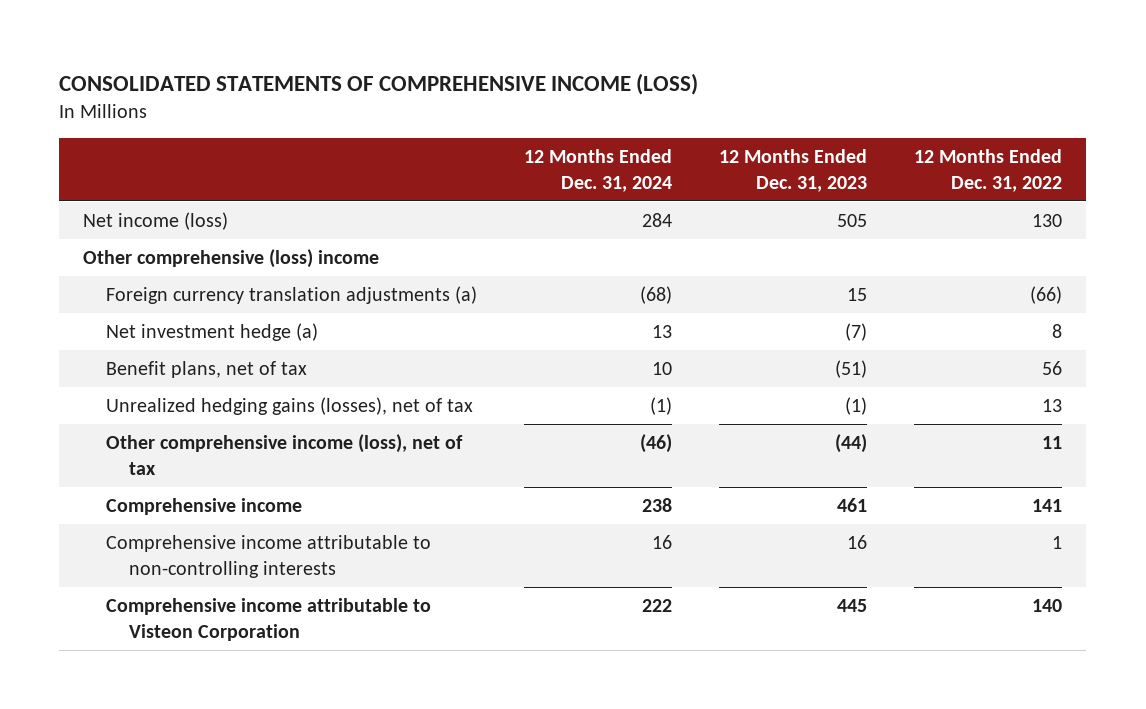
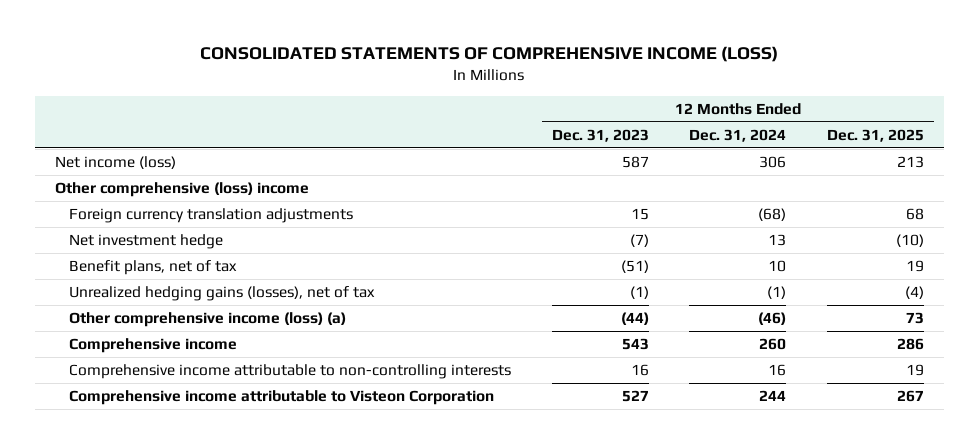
[914,148,1063,193] 12 Months Ended Dec. 31, 2022 -> none
none -> [826,128,924,142] Dec. 31, 2025
[642,212,673,227] 284 -> [759,156,787,169] 306
[837,213,868,227] 505 -> [621,156,649,169] 587
[105,285,477,304] Foreign currency translation adjustments (a) -> [69,208,354,224] Foreign currency translation adjustments
[105,322,318,341] Net investment hedge (a) -> [69,234,224,250] Net investment hedge
[105,433,463,476] Other comprehensive income (loss), net of tax -> [69,312,347,328] Other comprehensive income (loss) (a)
[642,497,673,512] 238 -> [759,338,787,351] 260
[837,497,868,512] 461 -> [621,338,649,351] 543
[642,598,673,612] 222 -> [759,390,787,402] 244
[837,598,868,612] 445 -> [621,390,649,403] 527

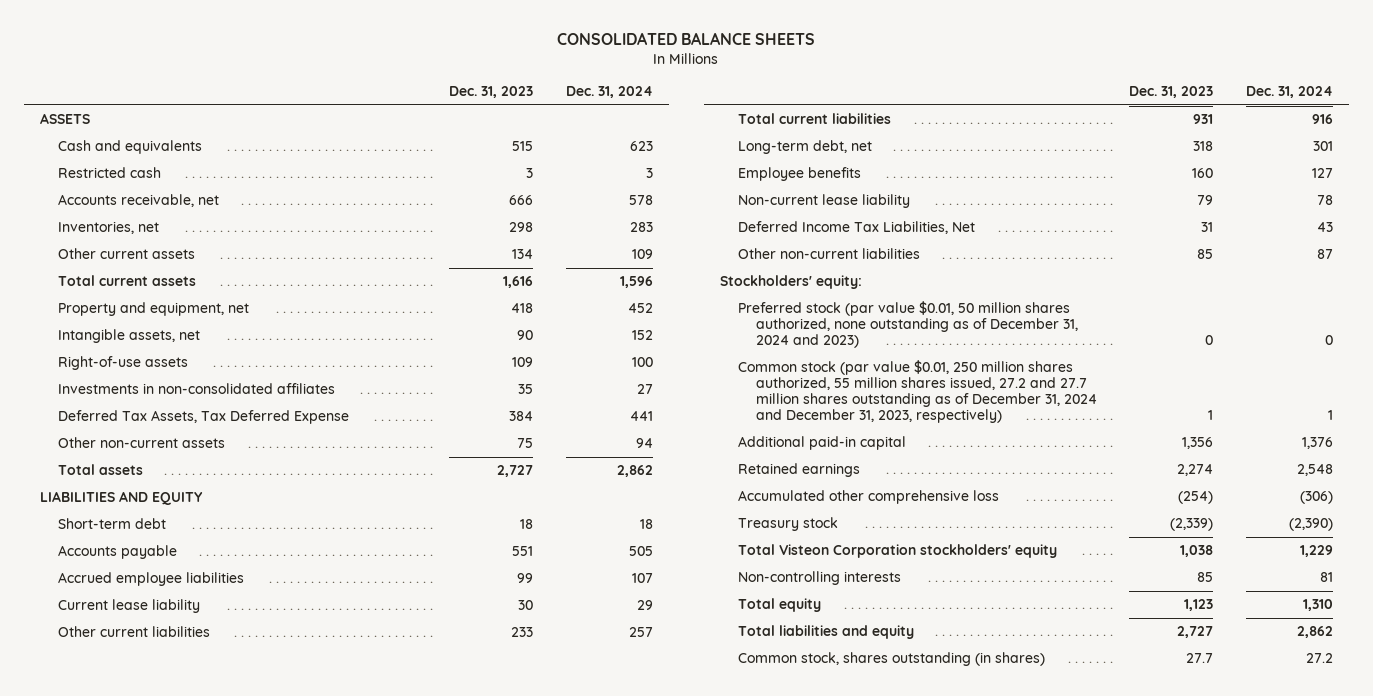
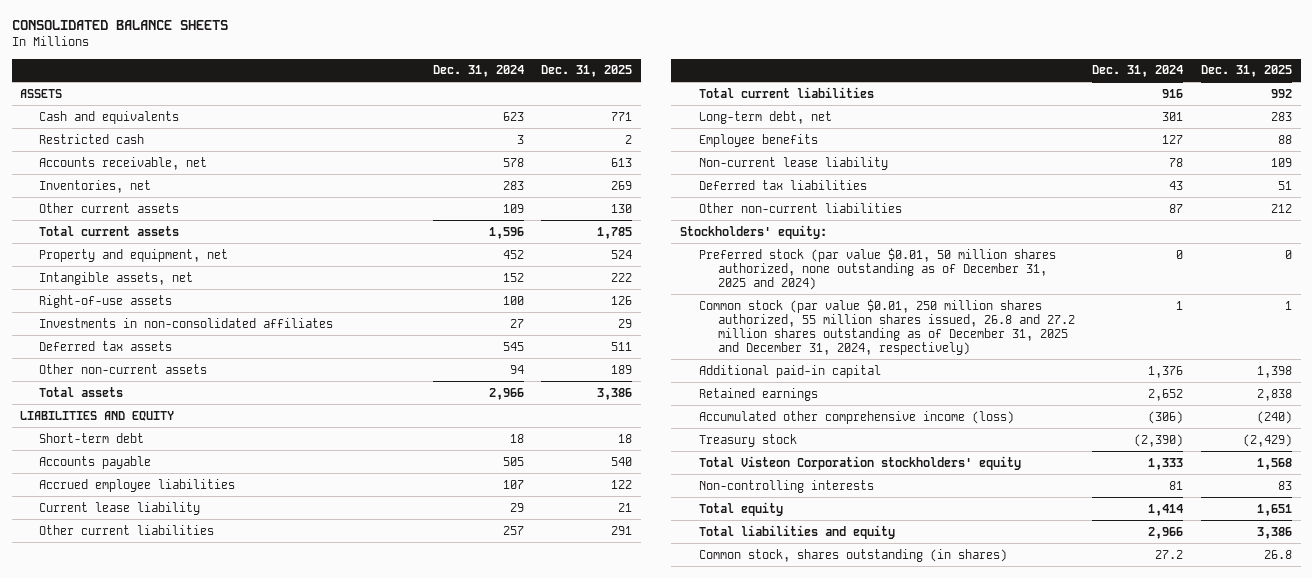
[449,86,534,99] Dec. 31, 2023 -> none
none -> [541,65,633,78] Dec. 31, 2025
[57,410,349,425] Deferred Tax Assets, Tax Deferred Expense -> [39,340,173,351] Deferred tax assets
[629,411,653,422] 441 -> [502,341,524,351] 545
[616,465,653,478] 2,862 -> [488,387,524,400] 2,966
[737,221,975,235] Deferred Income Tax Liabilities, Net -> [698,179,867,190] Deferred tax liabilities
[737,301,1078,349] Preferred stock (par value $0.01, 50 million shares authorized, none outstanding as of December 31, 2024 and 2023) -> [698,247,1056,290] Preferred stock (par value $0.01, 50 million shares authorized, none outstanding as of December 31, 2025 and 2024)
[737,360,1097,424] Common stock (par value $0.01, 250 million shares authorized, 55 million shares issued, 27.2 and 27.7 million shares outstanding as of December 31, 2024 and December 31, 2023, respectively) -> [698,298,1075,355] Common stock (par value $0.01, 250 million shares authorized, 55 million shares issued, 26.8 and 27.2 million shares outstanding as of December 31, 2025 and December 31, 2024, respectively)
[1296,464,1333,477] 2,548 -> [1148,388,1184,401] 2,652
[737,490,999,505] Accumulated other comprehensive loss -> [698,410,1014,424] Accumulated other comprehensive income (loss)
[1299,545,1333,558] 1,229 -> [1148,457,1184,470] 1,333
[1302,599,1333,612] 1,310 -> [1148,503,1184,516] 1,414
[1296,626,1333,639] 2,862 -> [1148,526,1184,539] 2,966

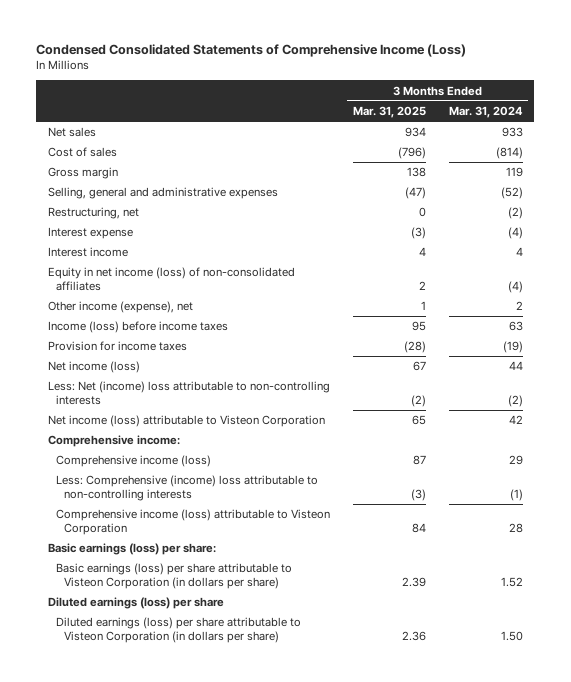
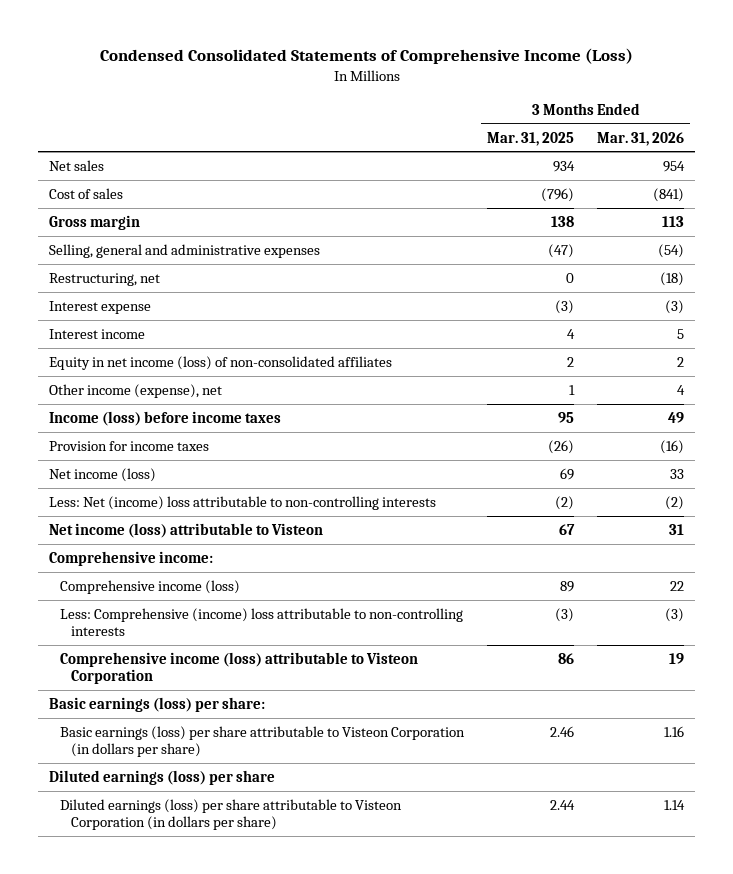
[448,106,523,119] Mar. 31, 2024 -> none
none -> [596,131,684,146] Mar. 31, 2026
[403,341,426,354] (28) -> [548,439,575,454] (26)
[412,361,426,372] 67 -> [560,467,575,480] 69
[47,415,325,428] Net income (loss) attributable to Visteon Corporation -> [49,522,324,538] Net income (loss) attributable to Visteon
[411,415,426,426] 65 -> [559,523,576,535] 67
[412,455,426,466] 87 -> [560,580,575,592] 89
[411,522,426,533] 84 -> [558,652,575,664] 86
[401,576,426,587] 2.39 -> [550,725,575,737] 2.46
[401,630,426,641] 2.36 -> [550,799,576,810] 2.44

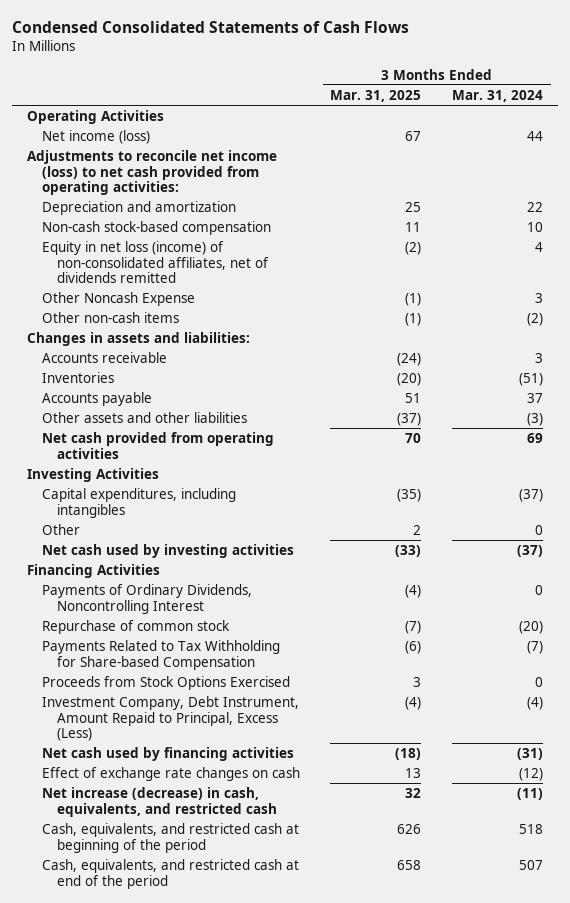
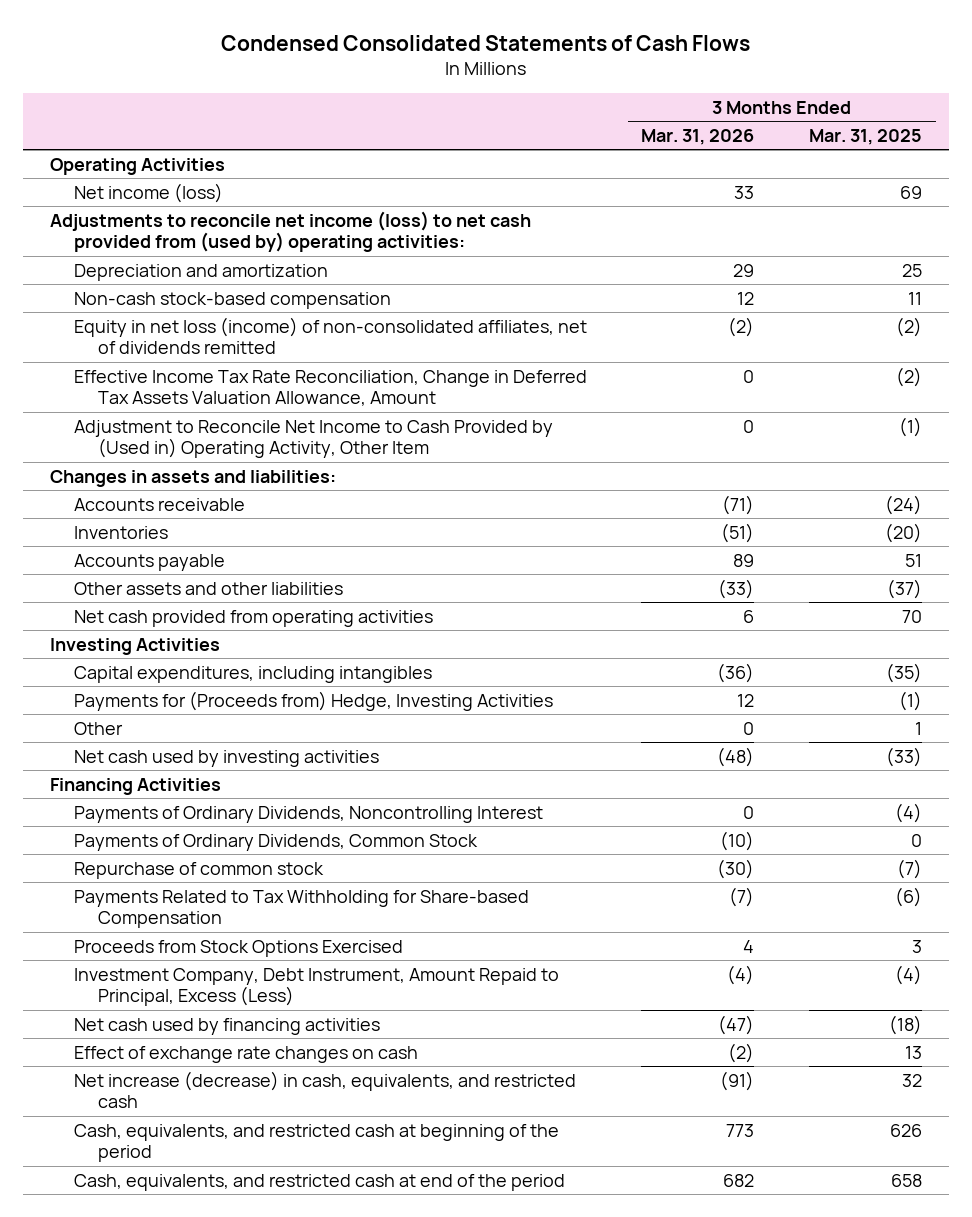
[452,90,544,103] Mar. 31, 2024 -> none
none -> [641,128,755,145] Mar. 31, 2026
[405,131,422,142] 67 -> [899,185,922,199] 69
[27,150,278,196] Adjustments to reconcile net income (loss) to net cash provided from operating activities: -> [49,210,531,253] Adjustments to reconcile net income (loss) to net cash provided from (used by) operating activities:
[41,292,195,307] Other Noncash Expense -> none
[41,312,179,324] Other non-cash items -> none
none -> [74,369,588,407] Effective Income Tax Rate Reconciliation, Change in Deferred Tax Assets Valuation Allowance, Amount
none -> [74,419,554,459] Adjustment to Reconcile Net Income to Cash Provided by (Used in) Operating Activity, Other Item
none -> [74,690,554,711] Payments for (Proceeds from) Hedge, Investing Activities
[413,525,422,536] 2 -> [914,721,922,735] 1
none -> [74,833,479,851] Payments of Ordinary Dividends, Common Stock

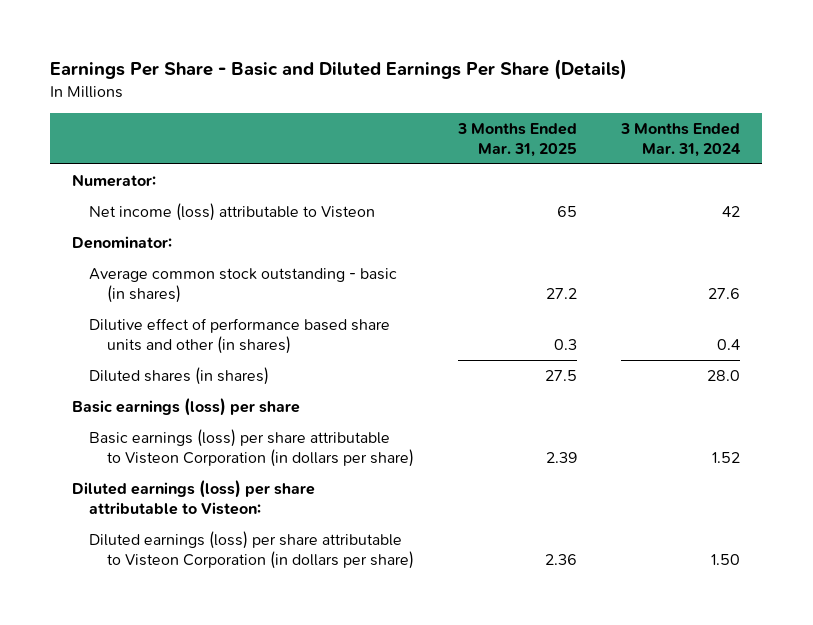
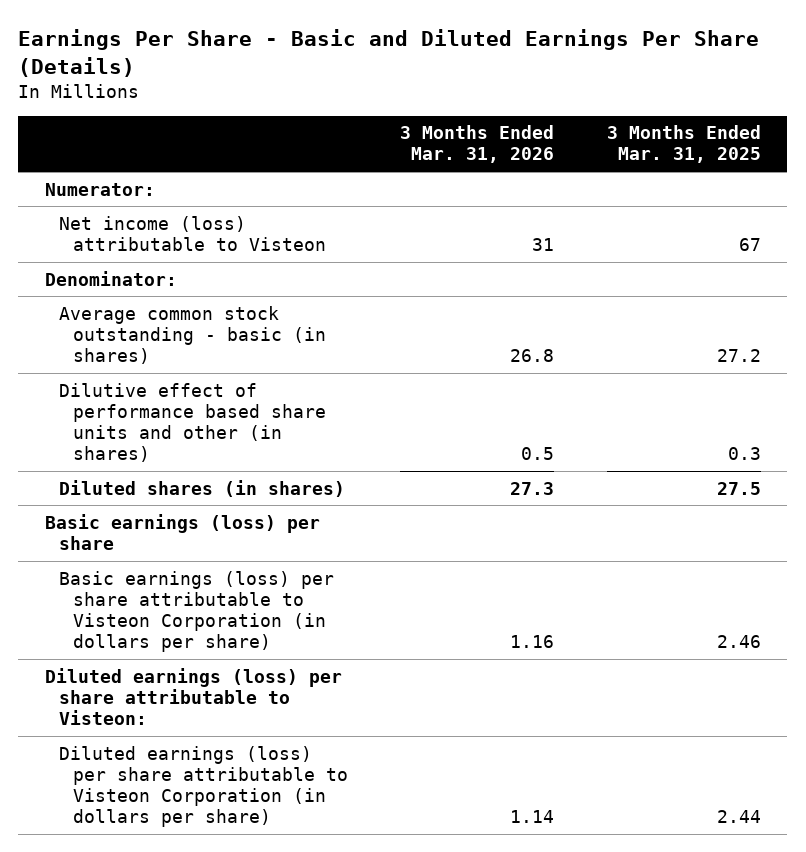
[620,123,742,157] 3 Months Ended Mar. 31, 2024 -> none
none -> [400,125,555,164] 3 Months Ended Mar. 31, 2026
[556,205,577,217] 65 -> [738,237,761,251] 67
[545,451,577,463] 2.39 -> [716,634,761,648] 2.46
[544,553,577,565] 2.36 -> [716,809,761,823] 2.44

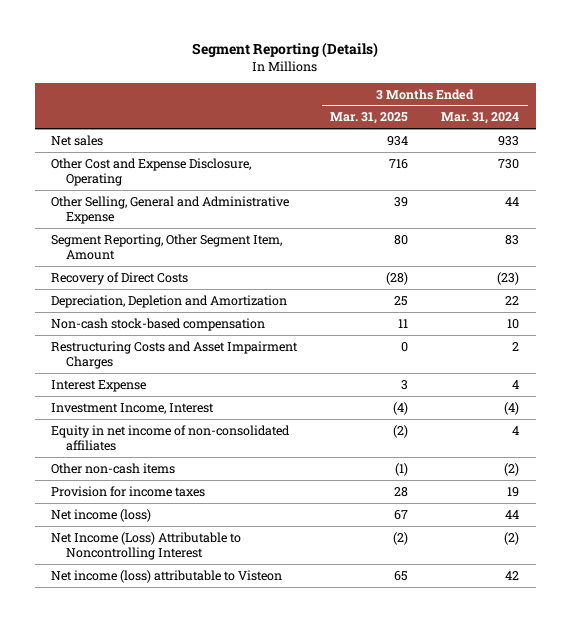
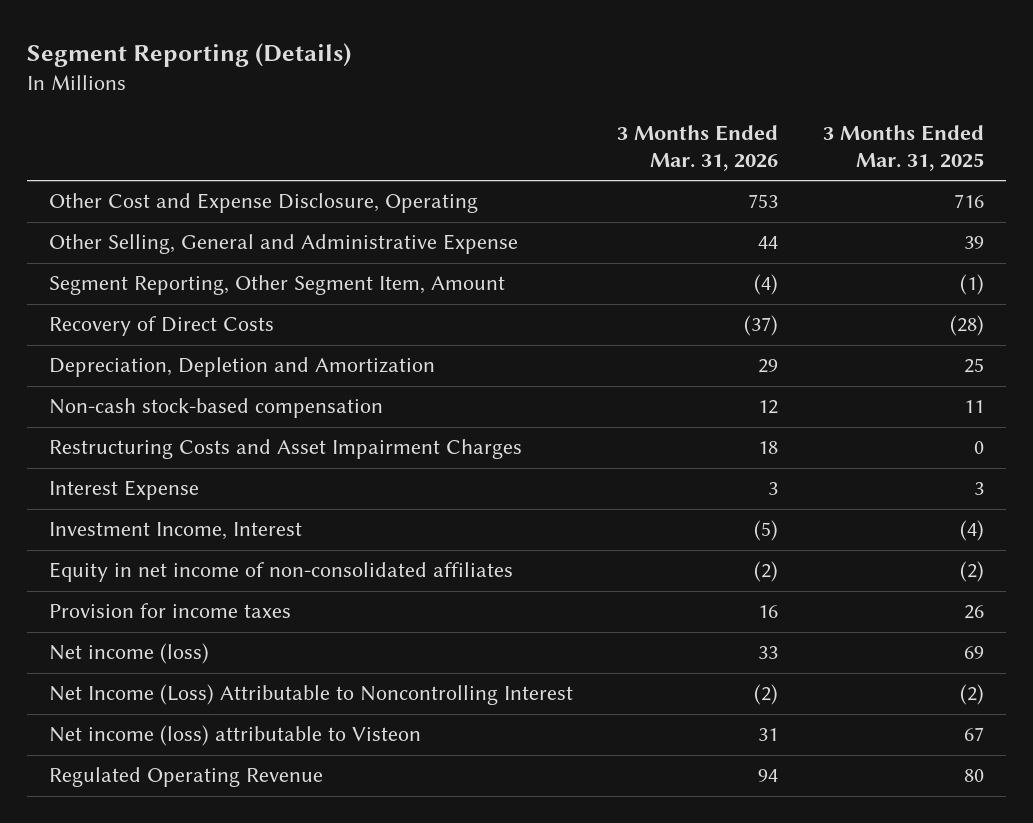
[441,112,520,125] Mar. 31, 2024 -> none
none -> [617,124,779,172] 3 Months Ended Mar. 31, 2026
[51,134,104,146] Net sales -> none
[394,234,409,245] 80 -> [959,274,984,296] (1)
[51,462,176,474] Other non-cash items -> none
[394,486,409,497] 28 -> [963,605,984,620] 26
[394,509,409,520] 67 -> [963,646,984,660] 69
[394,570,409,581] 65 -> [963,727,984,742] 67
none -> [49,767,324,788] Regulated Operating Revenue

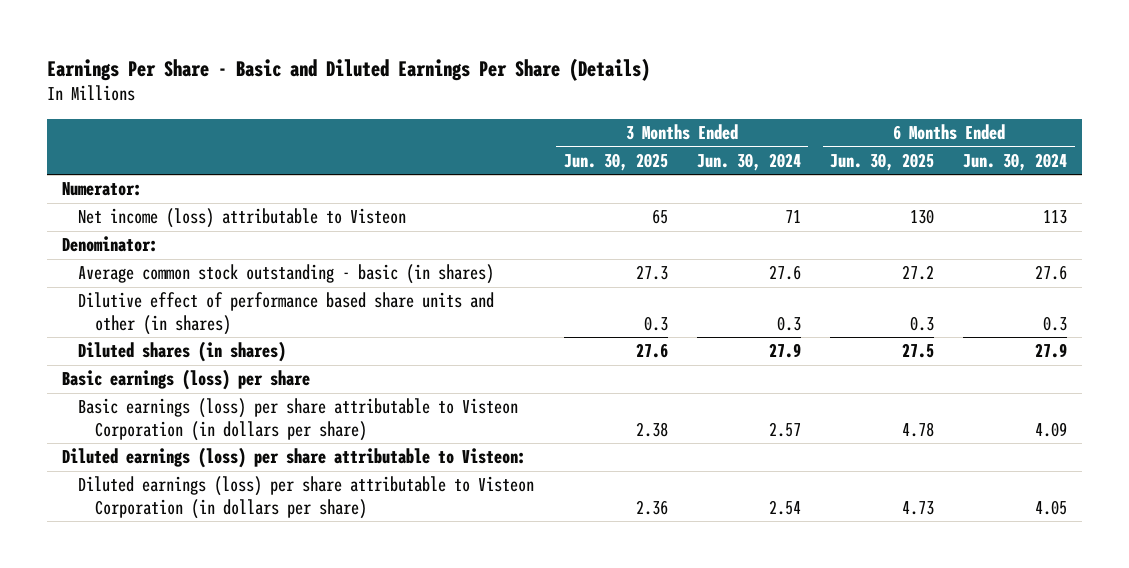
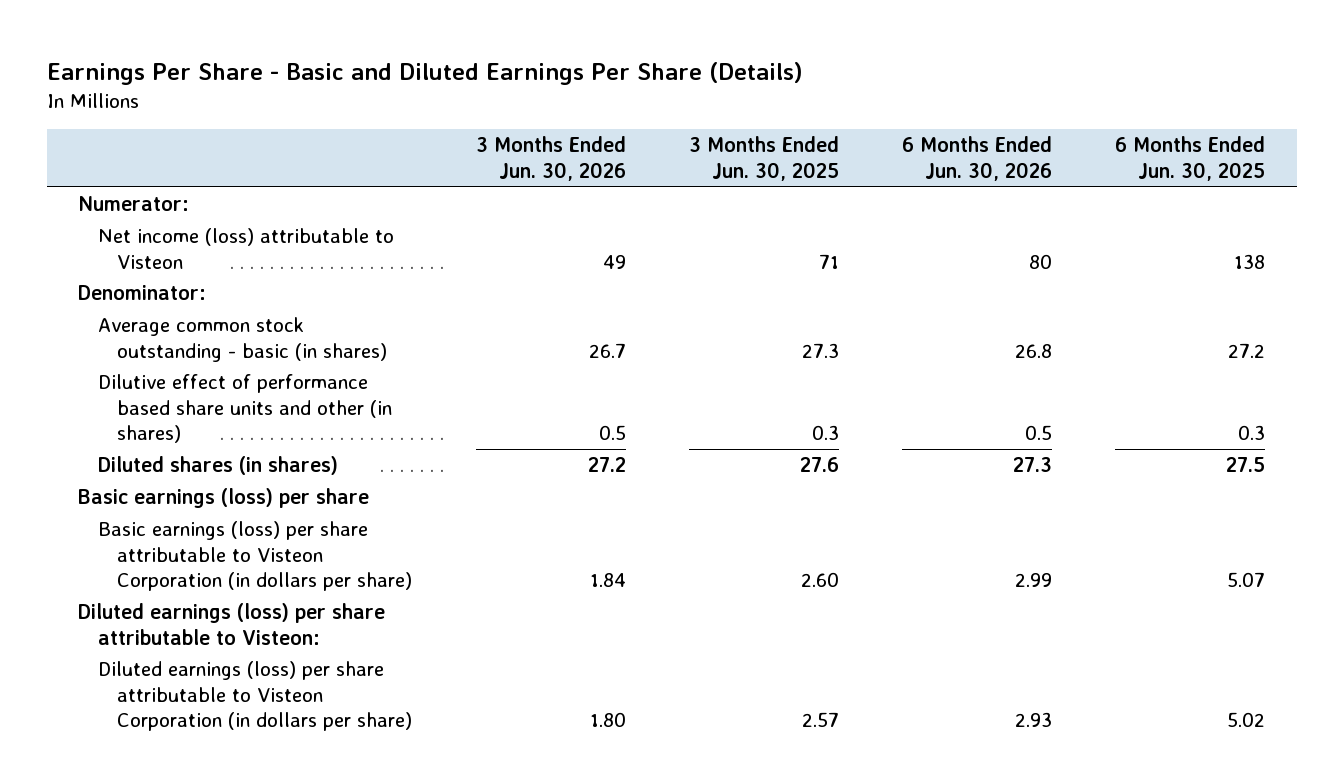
[696,152,801,171] Jun. 30, 2024 -> none
[963,152,1068,171] Jun. 30, 2024 -> none
none -> [475,136,626,182] 3 Months Ended Jun. 30, 2026
none -> [901,136,1052,182] 6 Months Ended Jun. 30, 2026
[651,209,668,225] 65 -> [818,253,839,269] 71
[910,209,935,225] 130 -> [1234,253,1266,269] 138
[635,421,668,437] 2.38 -> [800,572,839,588] 2.60
[902,421,935,437] 4.78 -> [1227,572,1266,588] 5.07
[635,499,668,515] 2.36 -> [801,712,839,728] 2.57
[902,500,935,515] 4.73 -> [1227,712,1266,728] 5.02

